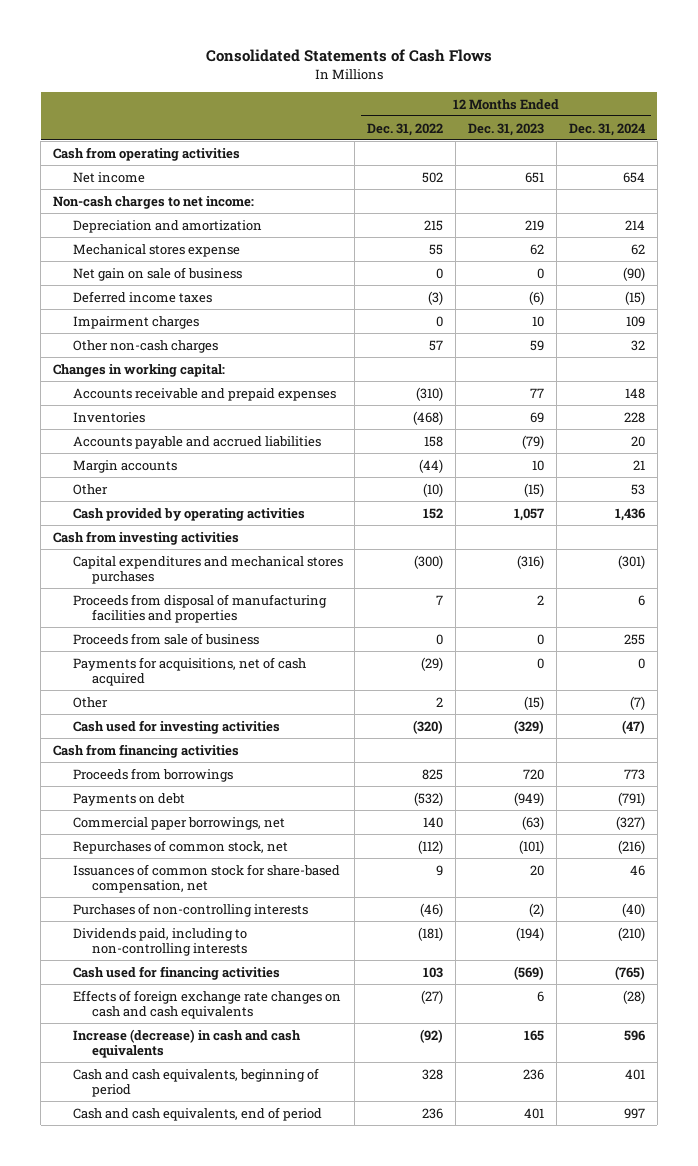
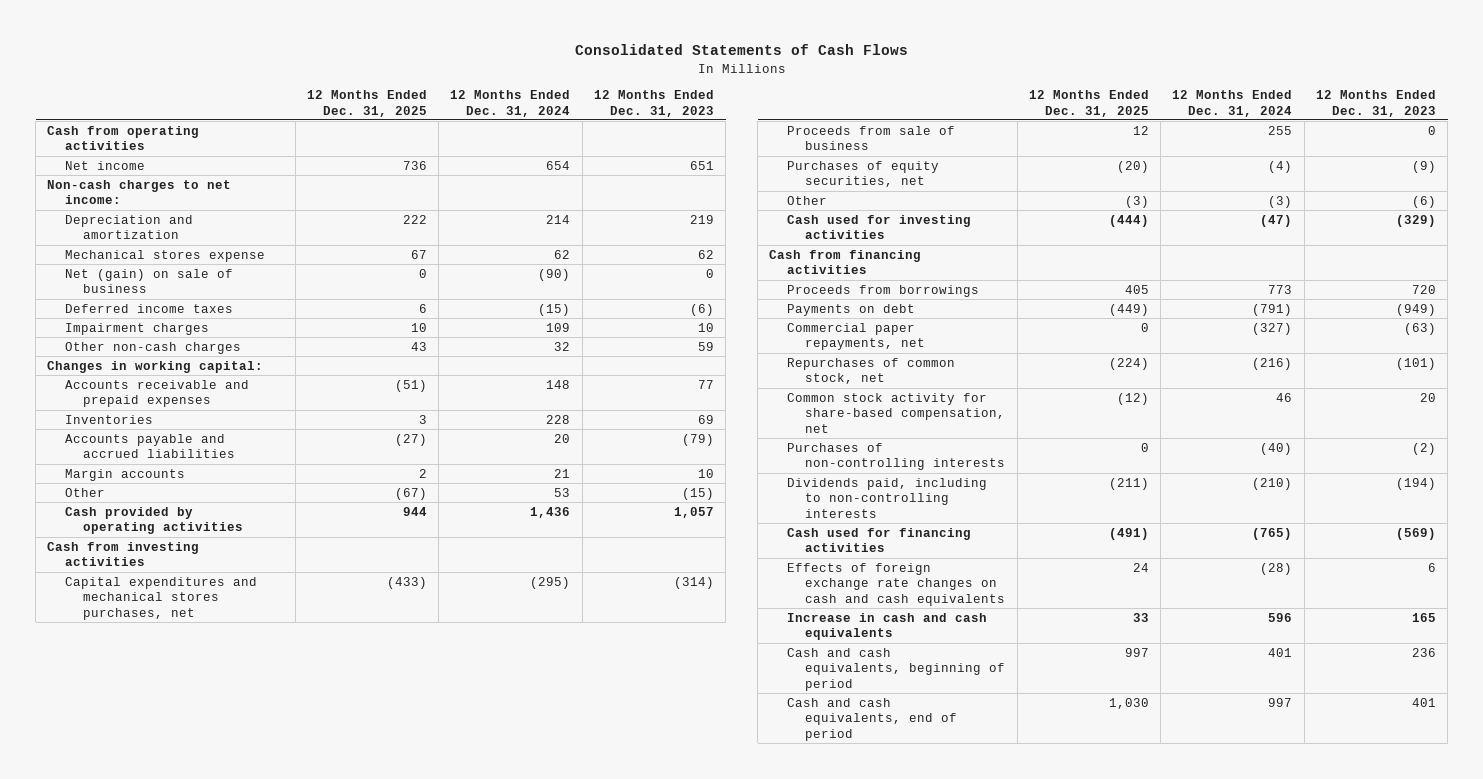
[367,122,444,136] Dec. 31, 2022 -> none
none -> [306,90,427,117] 12 Months Ended Dec. 31, 2025
[72,266,242,281] Net gain on sale of business -> [65,268,234,294] Net (gain) on sale of business
[72,593,327,624] Proceeds from disposal of manufacturing facilities and properties -> none
[72,555,343,585] Capital expenditures and mechanical stores purchases -> [65,576,258,620] Capital expenditures and mechanical stores purchases, net
[517,554,545,569] (316) -> [674,576,715,589] (314)
[617,554,645,569] (301) -> [530,576,571,589] (295)
[72,656,306,687] Payments for acquisitions, net of cash acquired -> none
none -> [787,160,940,188] Purchases of equity securities, net
[524,695,545,710] (15) -> [1412,195,1437,208] (6)
[629,695,645,710] (7) -> [1268,195,1293,208] (3)
[72,816,285,830] Commercial paper borrowings, net -> [787,322,926,351] Commercial paper repayments, net
[72,863,340,894] Issuances of common stock for share-based compensation, net -> [787,392,1006,433] Common stock activity for share-based compensation, net
[72,1028,301,1059] Increase (decrease) in cash and cash equivalents -> [787,612,988,641] Increase in cash and cash equivalents

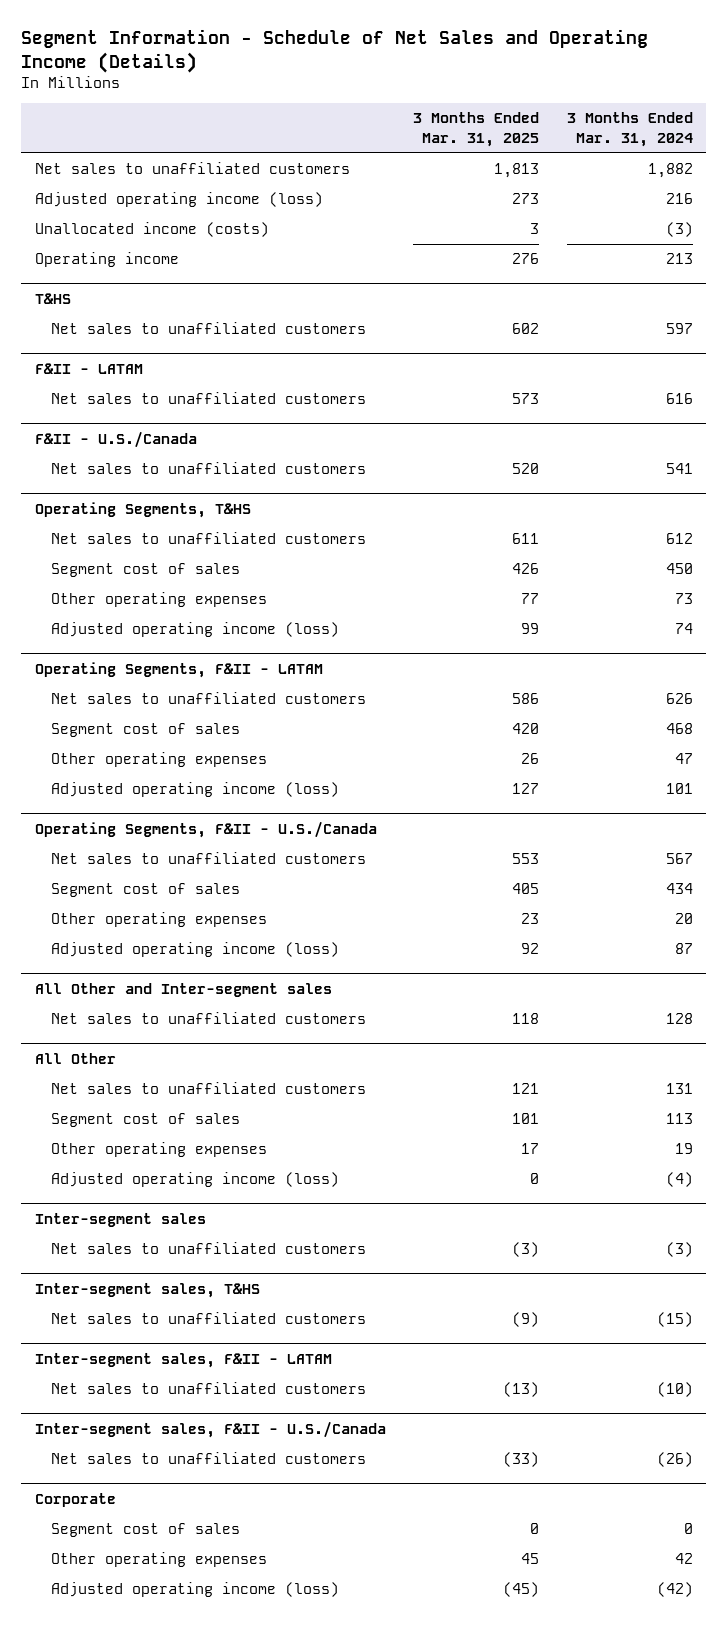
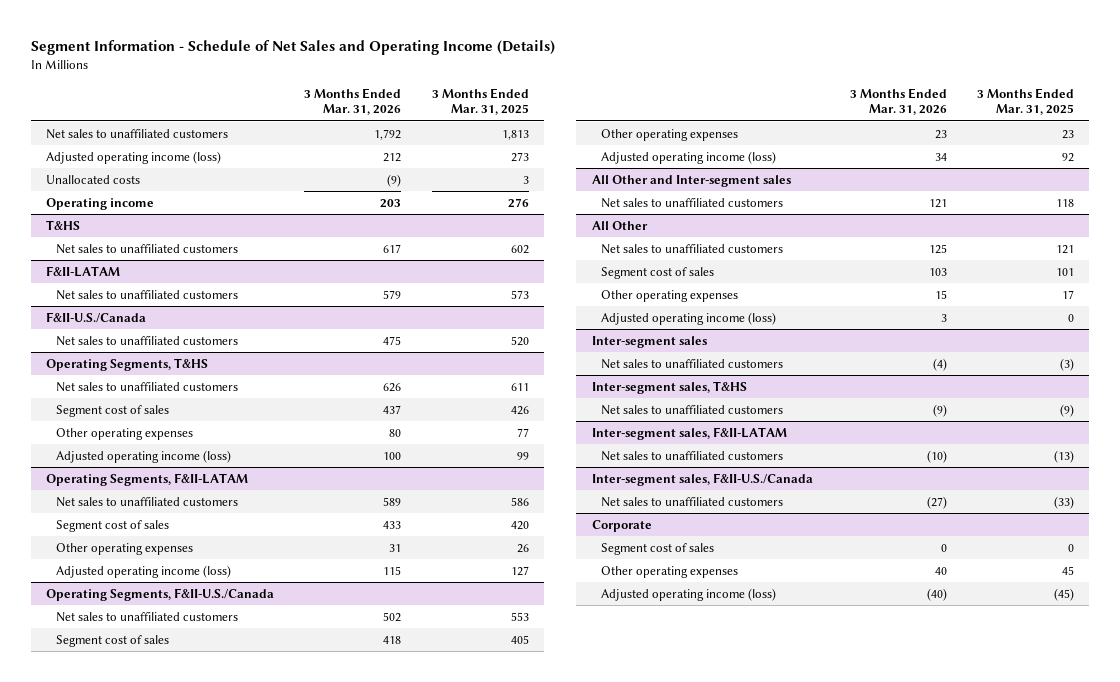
[566,112,693,147] 3 Months Ended Mar. 31, 2024 -> none
none -> [304,87,402,116] 3 Months Ended Mar. 31, 2026
[34,222,269,238] Unallocated income (costs) -> [46,174,141,184] Unallocated costs
[34,362,143,374] F&II - LATAM -> [46,265,121,277] F&II-LATAM
[34,430,197,448] F&II - U.S./Canada -> [46,311,147,323] F&II-U.S./Canada
[34,661,323,678] Operating Segments, F&II - LATAM -> [46,472,249,486] Operating Segments, F&II-LATAM
[34,820,377,838] Operating Segments, F&II - U.S./Canada -> [46,587,275,601] Operating Segments, F&II-U.S./Canada
[34,1352,332,1368] Inter-segment sales, F&II - LATAM -> [591,426,787,440] Inter-segment sales, F&II-LATAM
[34,1420,386,1438] Inter-segment sales, F&II - U.S./Canada -> [591,472,813,486] Inter-segment sales, F&II-U.S./Canada

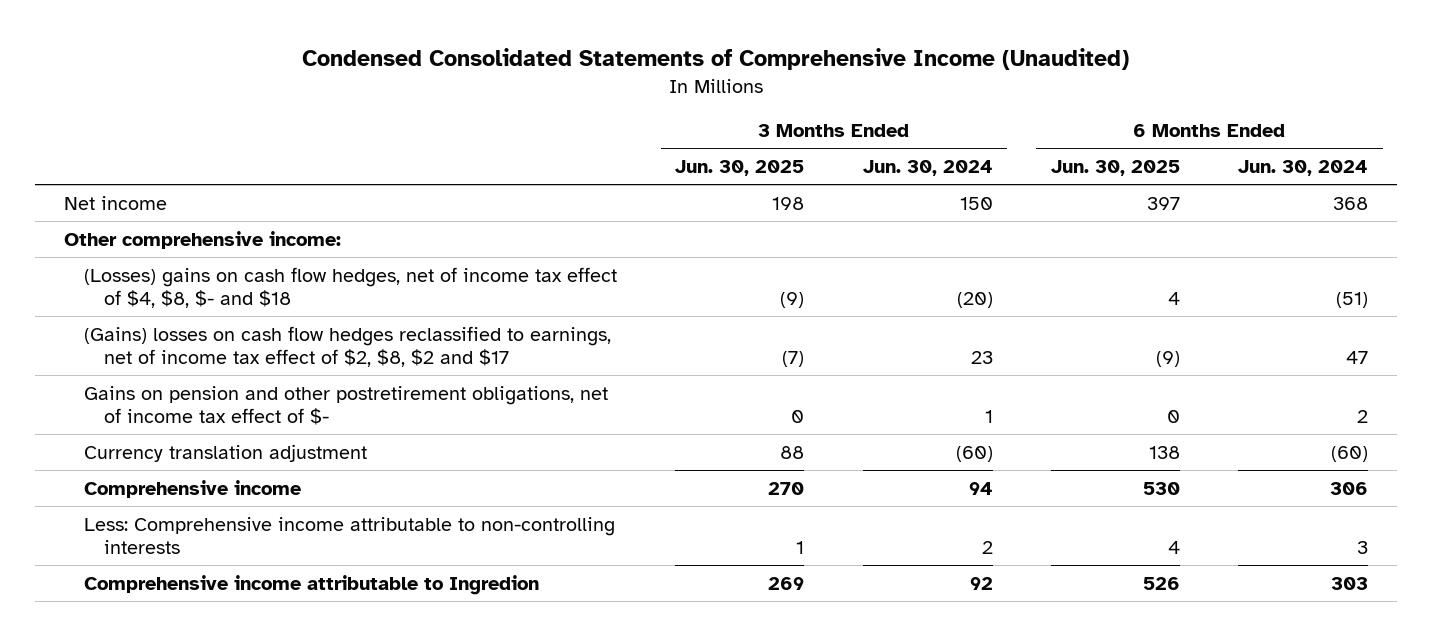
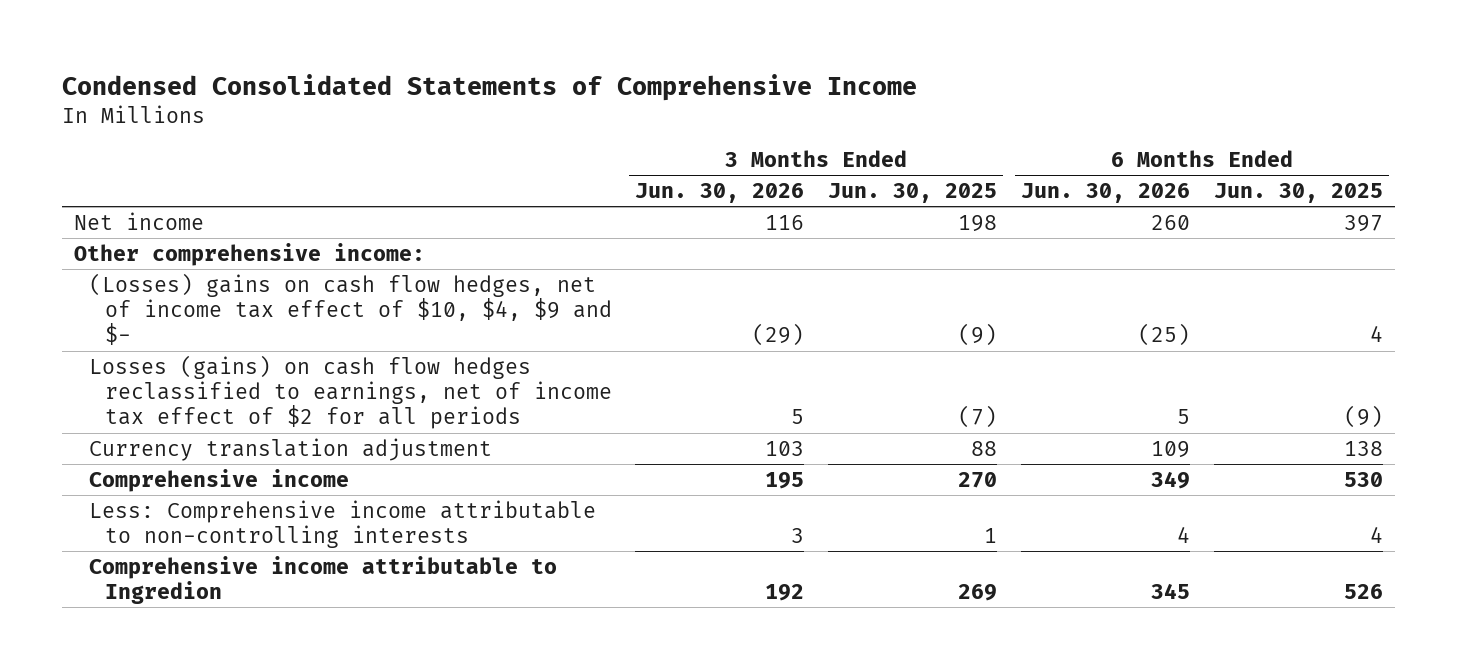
[302,47,1130,70] Condensed Consolidated Statements of Comprehensive Income (Unaudited) -> [61,73,917,101] Condensed Consolidated Statements of Comprehensive Income
[862,160,993,177] Jun. 30, 2024 -> none
[1238,160,1369,177] Jun. 30, 2024 -> none
none -> [635,183,805,204] Jun. 30, 2026
none -> [1021,183,1191,204] Jun. 30, 2026
[84,385,609,425] Gains on pension and other postretirement obligations, net of income tax effect of $- -> none
[84,266,618,308] (Losses) gains on cash flow hedges, net of income tax effect of $4, $8, $- and $18 -> [89,272,612,346] (Losses) gains on cash flow hedges, net of income tax effect of $10, $4, $9 and $-
[84,325,612,367] (Gains) losses on cash flow hedges reclassified to earnings, net of income tax effect of $2, $8, $2 and $17 -> [89,354,612,430] Losses (gains) on cash flow hedges reclassified to earnings, net of income tax effect of $2 for all periods

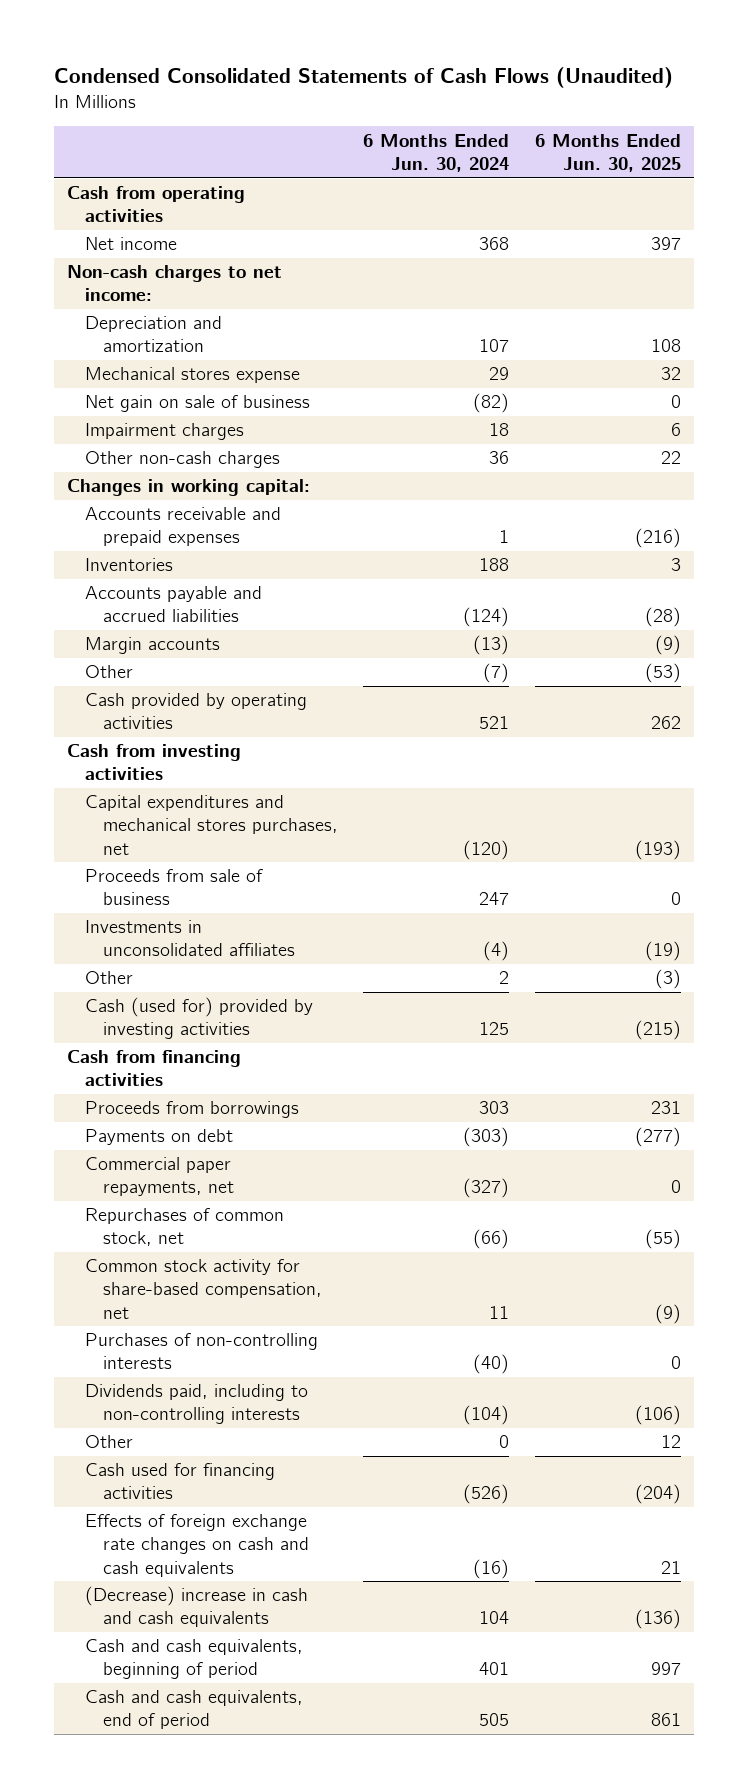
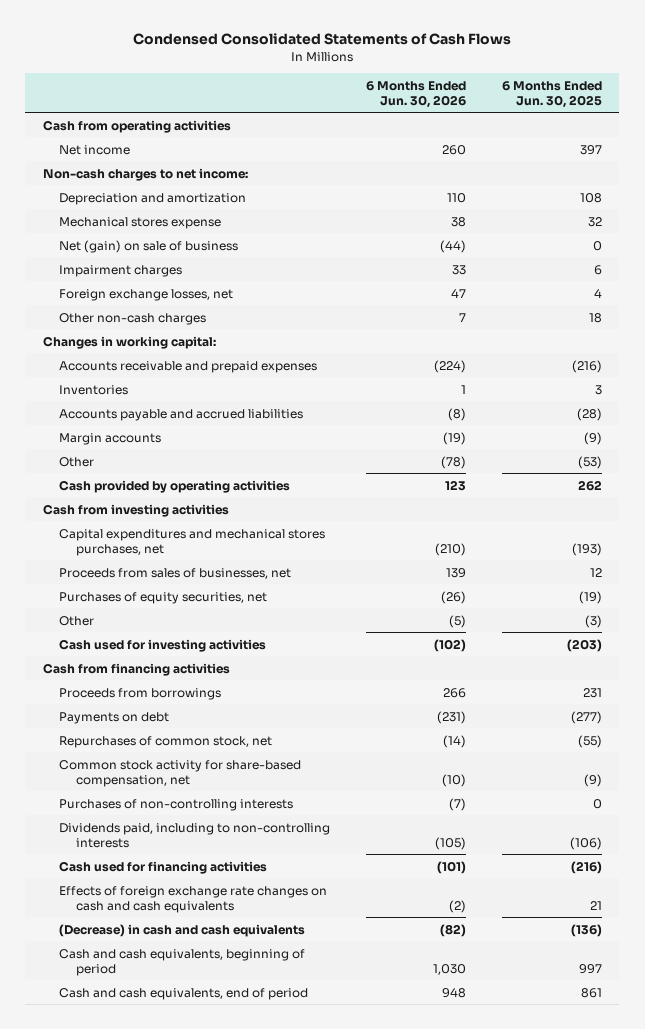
[54,67,674,89] Condensed Consolidated Statements of Cash Flows (Unaudited) -> [133,33,512,46] Condensed Consolidated Statements of Cash Flows
[363,133,510,172] 6 Months Ended Jun. 30, 2024 -> none
none -> [365,80,466,108] 6 Months Ended Jun. 30, 2026
[84,395,310,413] Net gain on sale of business -> [59,239,239,253] Net (gain) on sale of business
none -> [59,288,234,301] Foreign exchange losses, net
[661,451,682,465] 22 -> [588,312,602,323] 18
[84,869,263,906] Proceeds from sale of business -> [59,567,292,579] Proceeds from sales of businesses, net
[671,892,682,906] 0 -> [589,567,602,577] 12
[84,920,295,957] Investments in unconsolidated affiliates -> [59,591,268,604] Purchases of equity securities, net
[84,997,313,1040] Cash (used for) provided by investing activities -> [59,638,267,652] Cash used for investing activities
[635,1020,682,1041] (215) -> [566,638,602,652] (203)
[84,1157,234,1197] Commercial paper repayments, net -> none
[84,1435,133,1449] Other -> none
[635,1484,682,1505] (204) -> [570,860,602,874] (216)
[84,1586,308,1628] (Decrease) increase in cash and cash equivalents -> [59,923,306,937] (Decrease) in cash and cash equivalents

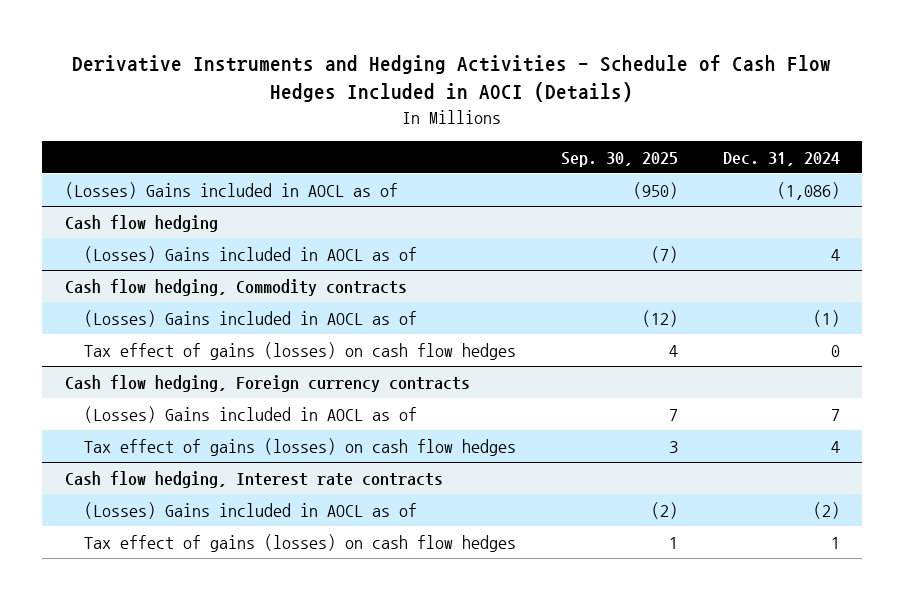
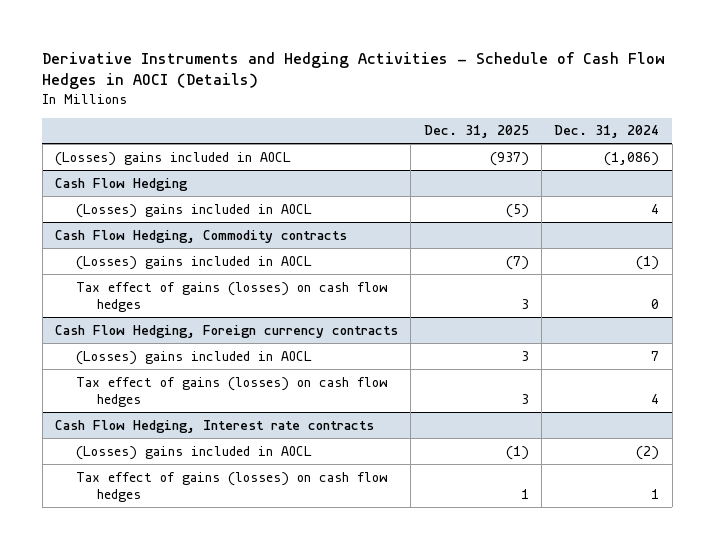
[72,55,832,103] Derivative Instruments and Hedging Activities - Schedule of Cash Flow Hedges Included in AOCI (Details) -> [42,51,666,90] Derivative Instruments and Hedging Activities - Schedule of Cash Flow Hedges in AOCI (Details)
[561,151,679,167] Sep. 30, 2025 -> none
none -> [423,125,529,139] Dec. 31, 2025
[64,181,398,199] (Losses) Gains included in AOCL as of -> [54,151,291,166] (Losses) gains included in AOCL
[64,214,218,232] Cash flow hedging -> [54,177,188,191] Cash Flow Hedging
[84,245,418,263] (Losses) Gains included in AOCL as of -> [76,203,313,218] (Losses) gains included in AOCL
[64,278,407,296] Cash flow hedging, Commodity contracts -> [54,229,347,243] Cash Flow Hedging, Commodity contracts
[84,309,418,327] (Losses) Gains included in AOCL as of -> [76,255,313,270] (Losses) gains included in AOCL
[64,374,470,392] Cash flow hedging, Foreign currency contracts -> [54,324,398,338] Cash Flow Hedging, Foreign currency contracts
[84,405,418,423] (Losses) Gains included in AOCL as of -> [76,350,313,365] (Losses) gains included in AOCL
[64,470,443,488] Cash flow hedging, Interest rate contracts -> [54,419,374,433] Cash Flow Hedging, Interest rate contracts
[84,501,418,519] (Losses) Gains included in AOCL as of -> [76,445,313,460] (Losses) gains included in AOCL

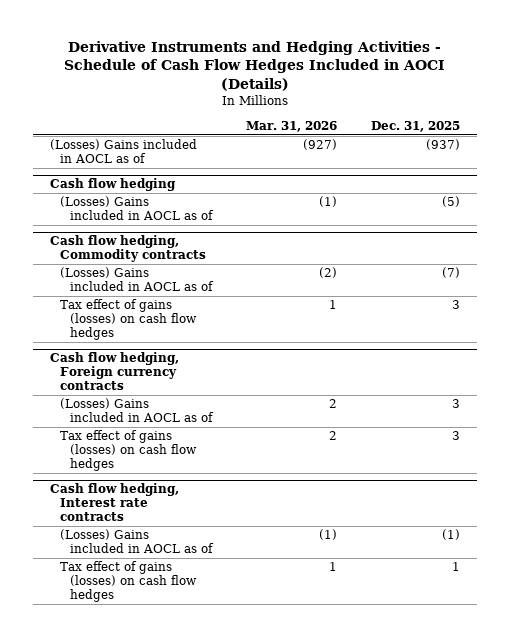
[42,51,666,90] Derivative Instruments and Hedging Activities - Schedule of Cash Flow Hedges in AOCI (Details) -> [64,40,446,91] Derivative Instruments and Hedging Activities - Schedule of Cash Flow Hedges Included in AOCI (Details)
[554,125,660,139] Dec. 31, 2024 -> none
none -> [245,121,337,133] Mar. 31, 2026
[54,151,291,166] (Losses) gains included in AOCL -> [50,139,198,164] (Losses) Gains included in AOCL as of
[54,177,188,191] Cash Flow Hedging -> [50,178,177,192] Cash flow hedging
[76,203,313,218] (Losses) gains included in AOCL -> [59,196,214,221] (Losses) Gains included in AOCL as of
[54,229,347,243] Cash Flow Hedging, Commodity contracts -> [50,235,206,263] Cash flow hedging, Commodity contracts
[76,255,313,270] (Losses) gains included in AOCL -> [59,267,214,292] (Losses) Gains included in AOCL as of
[54,324,398,338] Cash Flow Hedging, Foreign currency contracts -> [50,352,180,391] Cash flow hedging, Foreign currency contracts
[76,350,313,365] (Losses) gains included in AOCL -> [59,398,214,423] (Losses) Gains included in AOCL as of
[54,419,374,433] Cash Flow Hedging, Interest rate contracts -> [50,483,180,522] Cash flow hedging, Interest rate contracts
[76,445,313,460] (Losses) gains included in AOCL -> [59,529,214,554] (Losses) Gains included in AOCL as of

